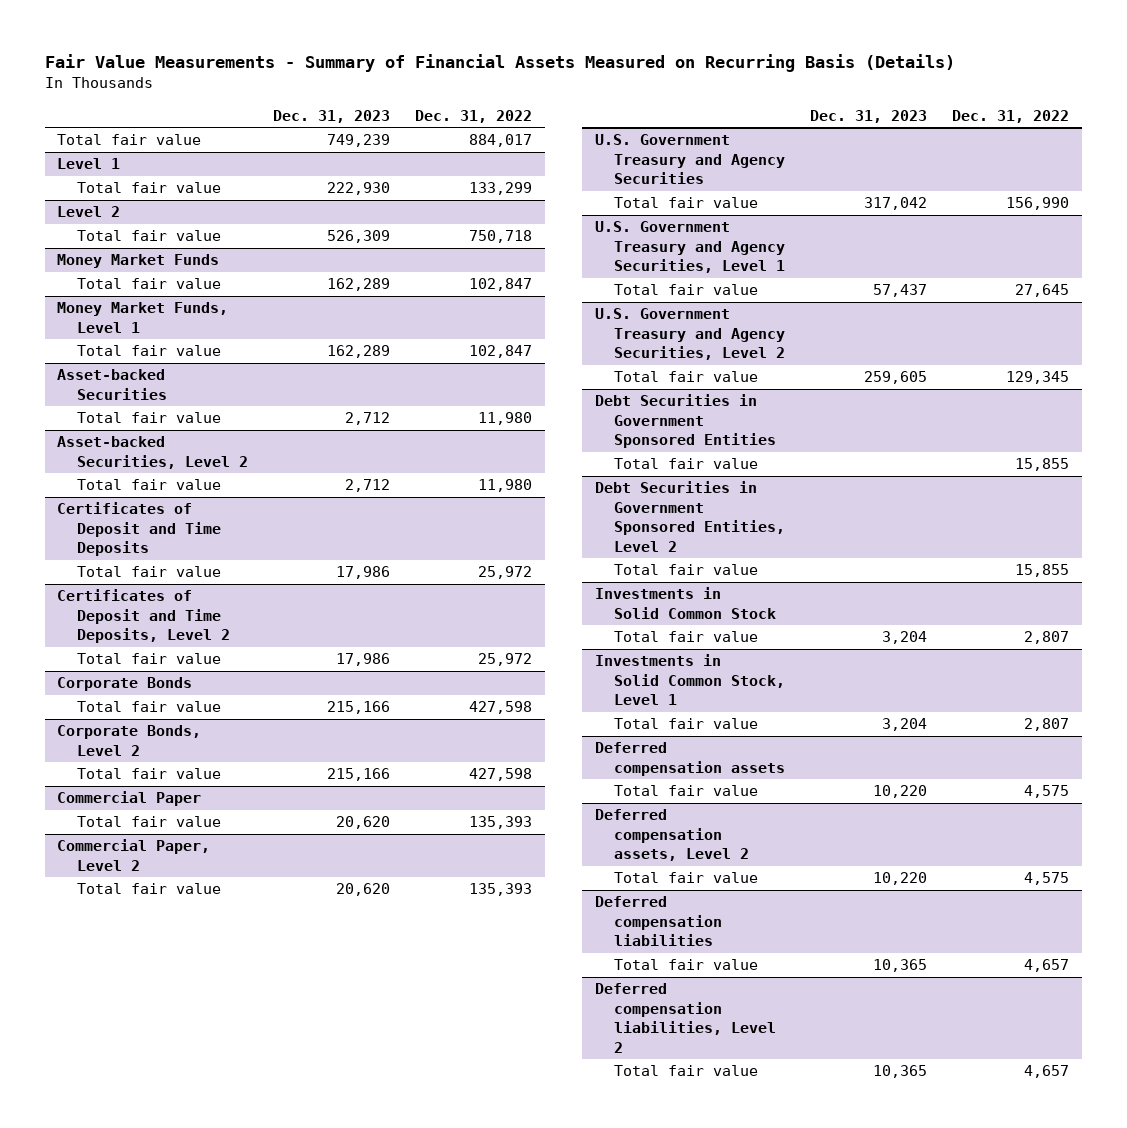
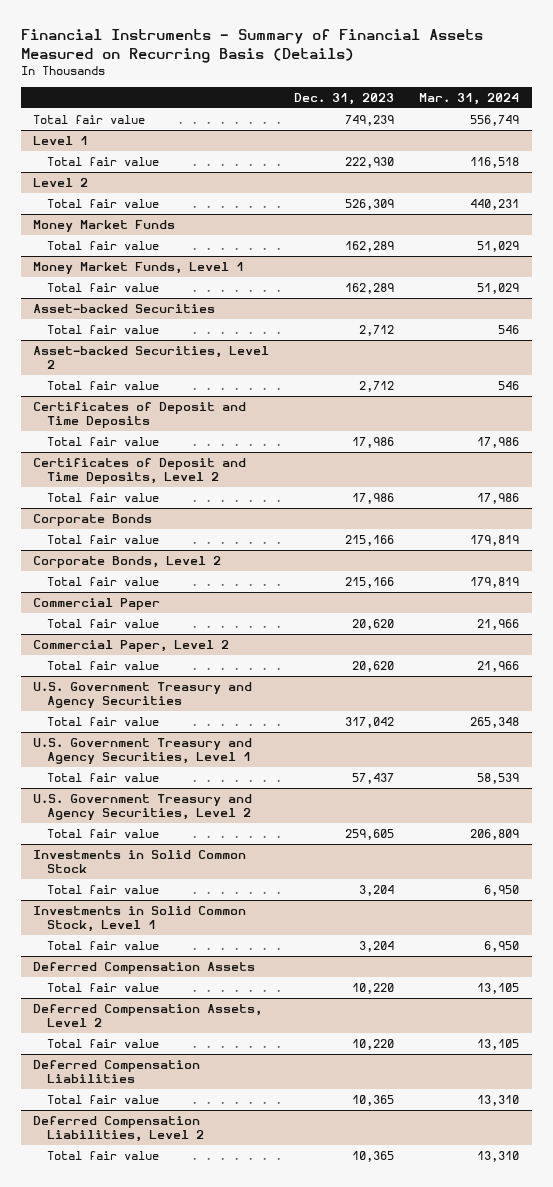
[44,54,955,73] Fair Value Measurements - Summary of Financial Assets Measured on Recurring Basis (Details) -> [20,28,483,63] Financial Instruments - Summary of Financial Assets Measured on Recurring Basis (Details)
[415,109,533,123] Dec. 31, 2022 -> none
none -> [419,93,520,106] Mar. 31, 2024
[594,394,776,449] Debt Securities in Government Sponsored Entities -> none
[613,458,758,470] Total fair value -> none
[594,481,785,552] Debt Securities in Government Sponsored Entities, Level 2 -> none
[613,564,758,576] Total fair value -> none
[594,742,785,776] Deferred compensation assets -> [33,961,256,974] Deferred Compensation Assets
[594,809,749,862] Deferred compensation assets, Level 2 -> [33,1003,263,1028] Deferred Compensation Assets, Level 2
[594,896,722,947] Deferred compensation liabilities -> [33,1059,201,1084] Deferred Compensation Liabilities
[594,983,776,1053] Deferred compensation liabilities, Level 2 -> [33,1115,204,1143] Deferred Compensation Liabilities, Level 2

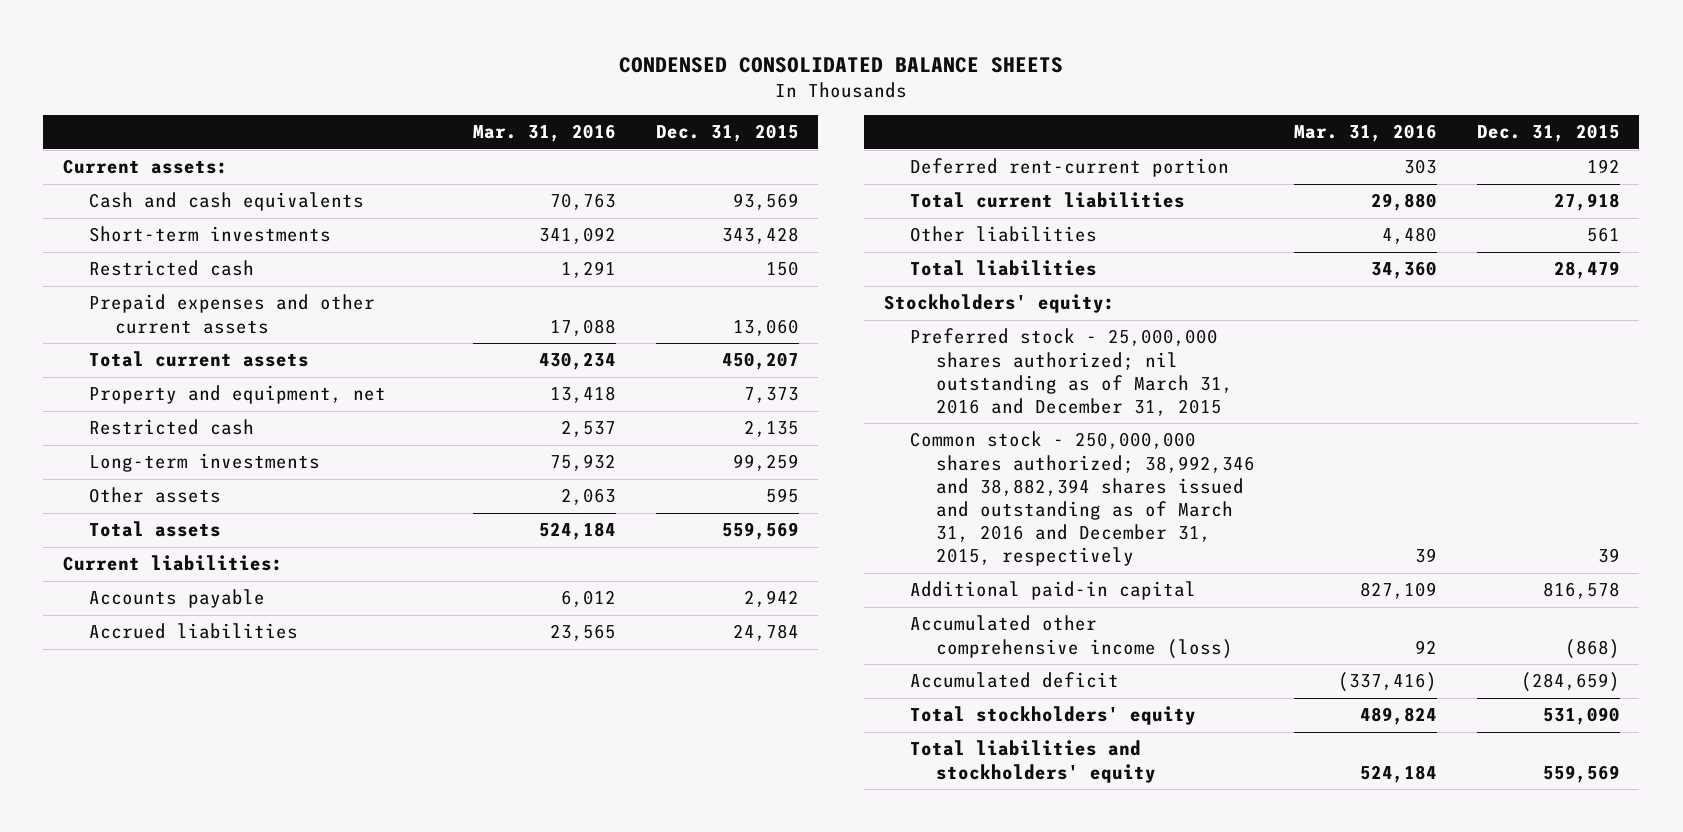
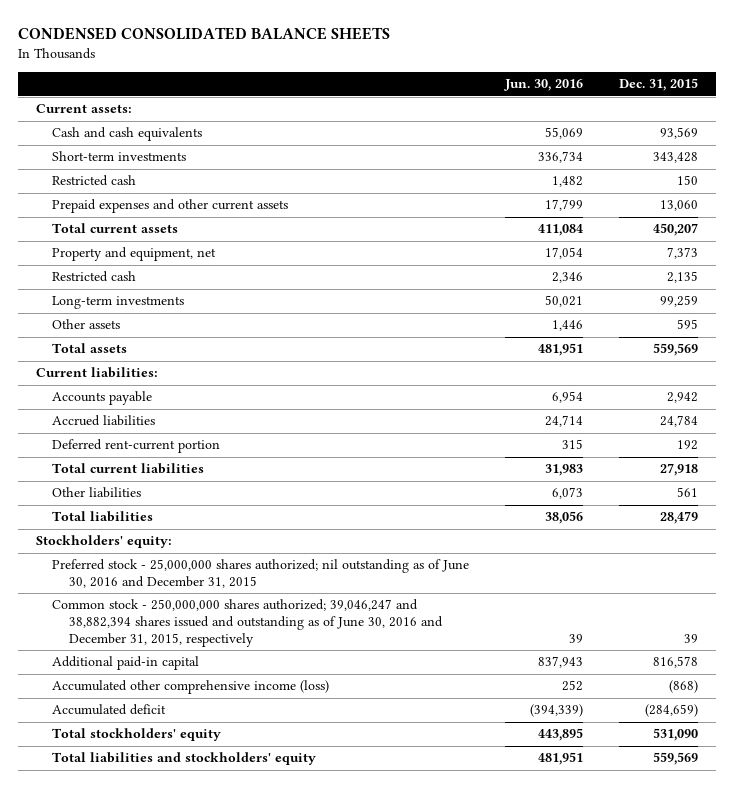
[473,124,617,143] Mar. 31, 2016 -> none
none -> [504,79,584,92] Jun. 30, 2016
[909,328,1233,417] Preferred stock - 25,000,000 shares authorized; nil outstanding as of March 31, 2016 and December 31, 2015 -> [52,559,470,588] Preferred stock - 25,000,000 shares authorized; nil outstanding as of June 30, 2016 and December 31, 2015
[909,431,1255,567] Common stock - 250,000,000 shares authorized; 38,992,346 and 38,882,394 shares issued and outstanding as of March 31, 2016 and December 31, 2015, respectively -> [52,599,443,647] Common stock - 250,000,000 shares authorized; 39,046,247 and 38,882,394 shares issued and outstanding as of June 30, 2016 and December 31, 2015, respectively

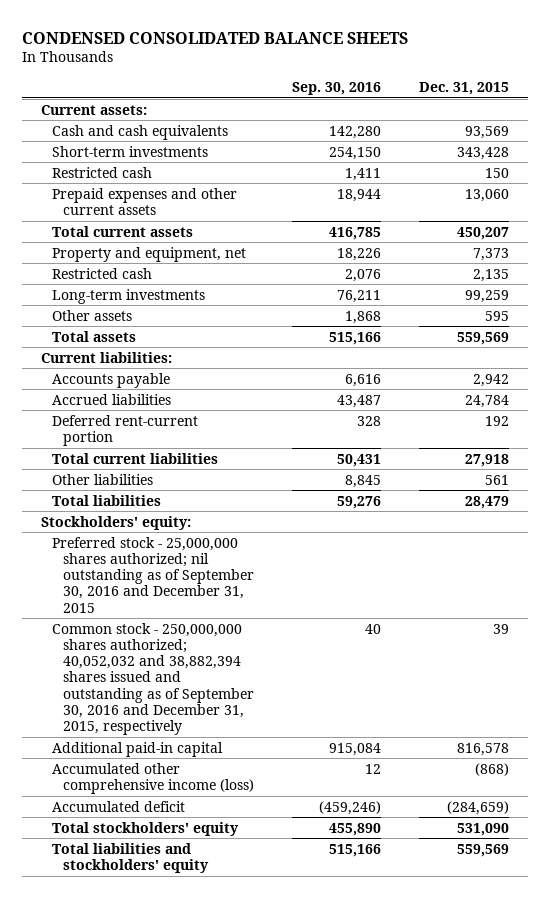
[504,79,584,92] Jun. 30, 2016 -> none
none -> [291,81,381,95] Sep. 30, 2016
[52,559,470,588] Preferred stock - 25,000,000 shares authorized; nil outstanding as of June 30, 2016 and December 31, 2015 -> [51,536,254,613] Preferred stock - 25,000,000 shares authorized; nil outstanding as of September 30, 2016 and December 31, 2015
[52,599,443,647] Common stock - 250,000,000 shares authorized; 39,046,247 and 38,882,394 shares issued and outstanding as of June 30, 2016 and December 31, 2015, respectively -> [51,622,254,736] Common stock - 250,000,000 shares authorized; 40,052,032 and 38,882,394 shares issued and outstanding as of September 30, 2016 and December 31, 2015, respectively

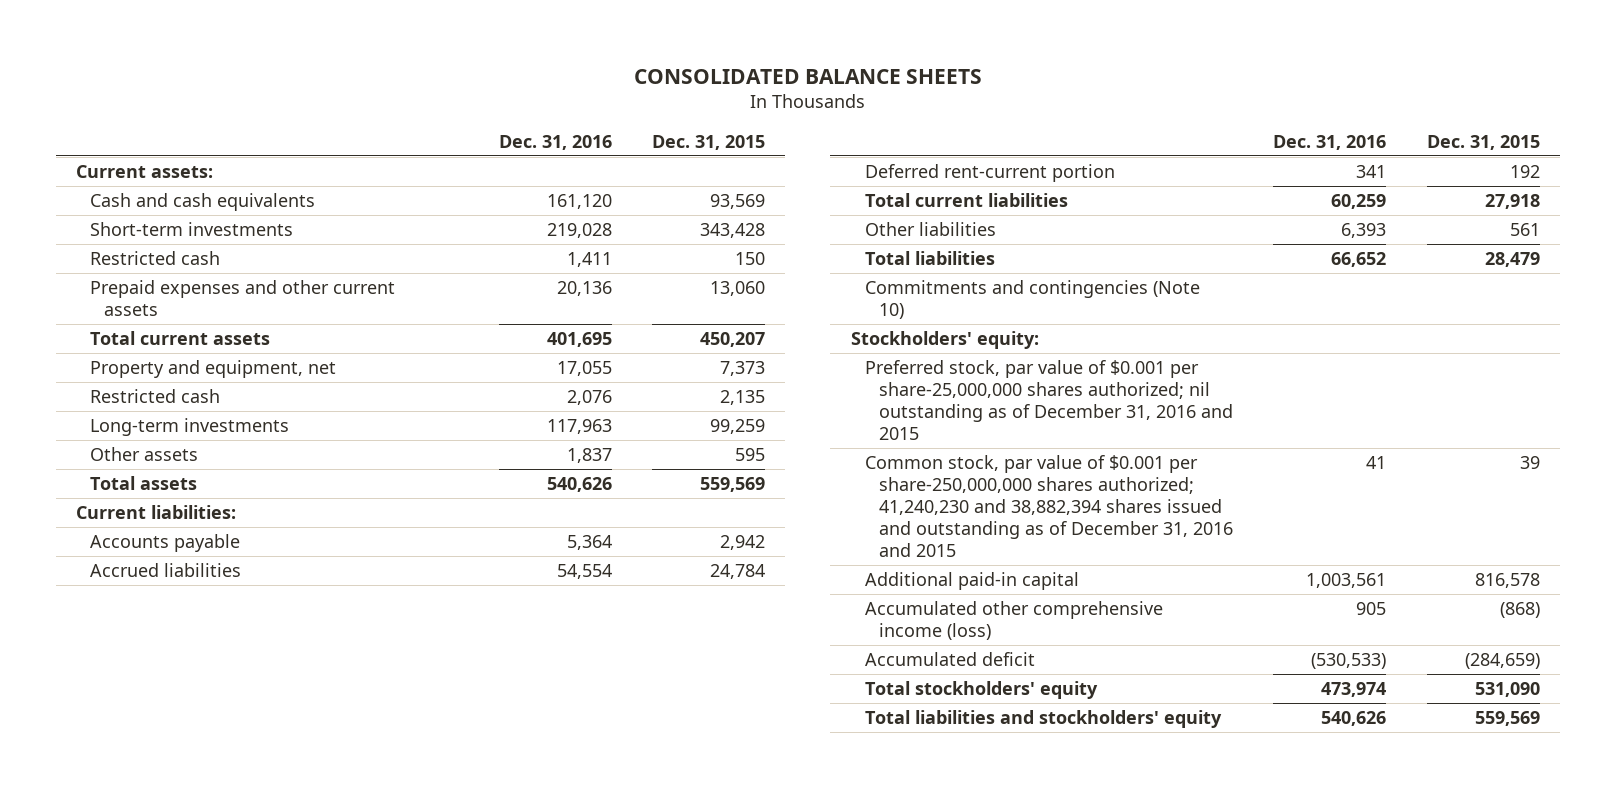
[22,31,409,44] CONDENSED CONSOLIDATED BALANCE SHEETS -> [633,68,982,84] CONSOLIDATED BALANCE SHEETS
[291,81,381,95] Sep. 30, 2016 -> none
none -> [498,134,612,150] Dec. 31, 2016
none -> [864,280,1200,320] Commitments and contingencies (Note 10)
[51,536,254,613] Preferred stock - 25,000,000 shares authorized; nil outstanding as of September 30, 2016 and December 31, 2015 -> [864,360,1234,440] Preferred stock, par value of $0.001 per share-25,000,000 shares authorized; nil outstanding as of December 31, 2016 and 2015
[51,622,254,736] Common stock - 250,000,000 shares authorized; 40,052,032 and 38,882,394 shares issued and outstanding as of September 30, 2016 and December 31, 2015, respectively -> [864,455,1234,557] Common stock, par value of $0.001 per share-250,000,000 shares authorized; 41,240,230 and 38,882,394 shares issued and outstanding as of December 31, 2016 and 2015

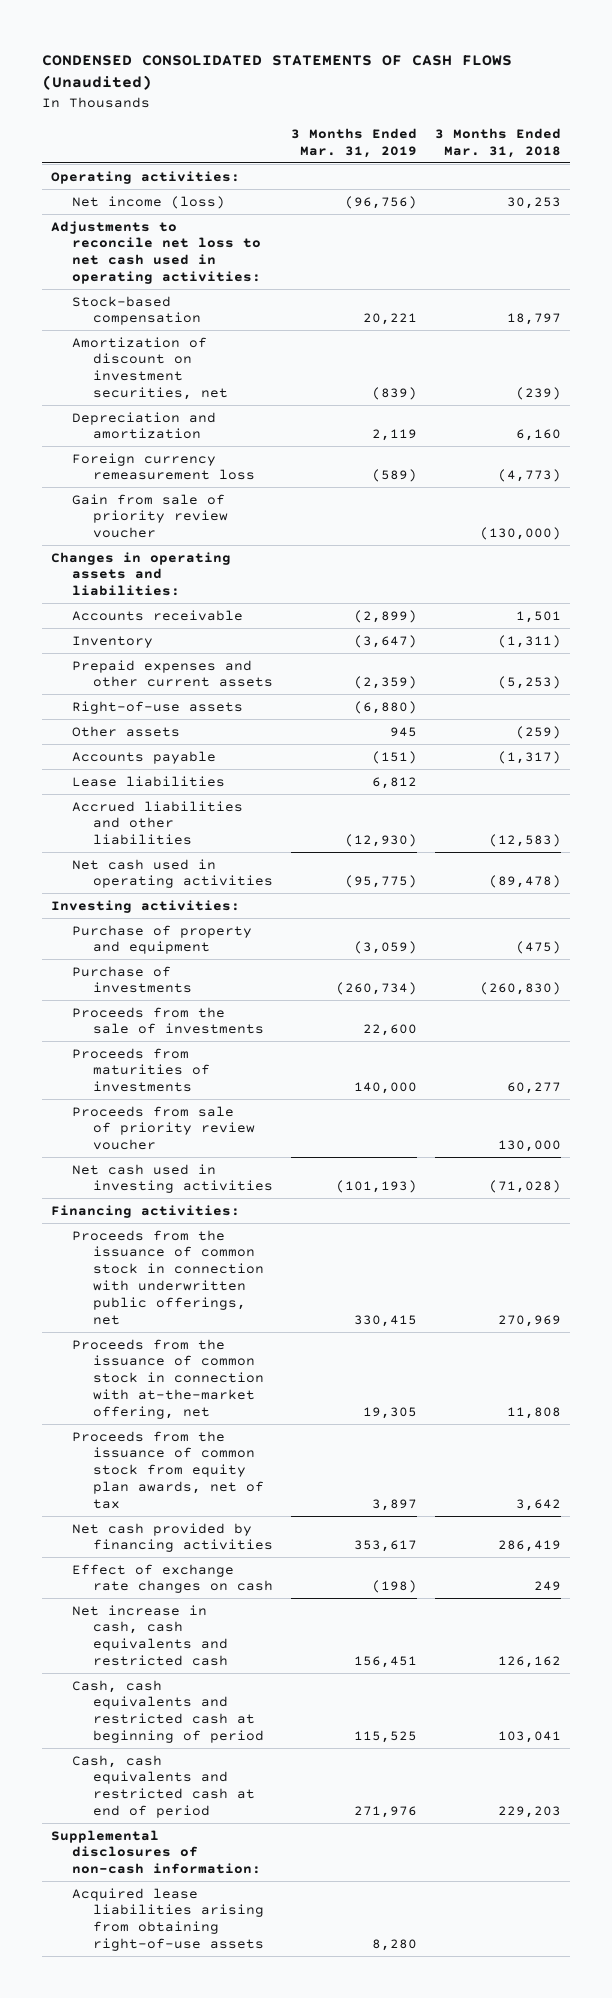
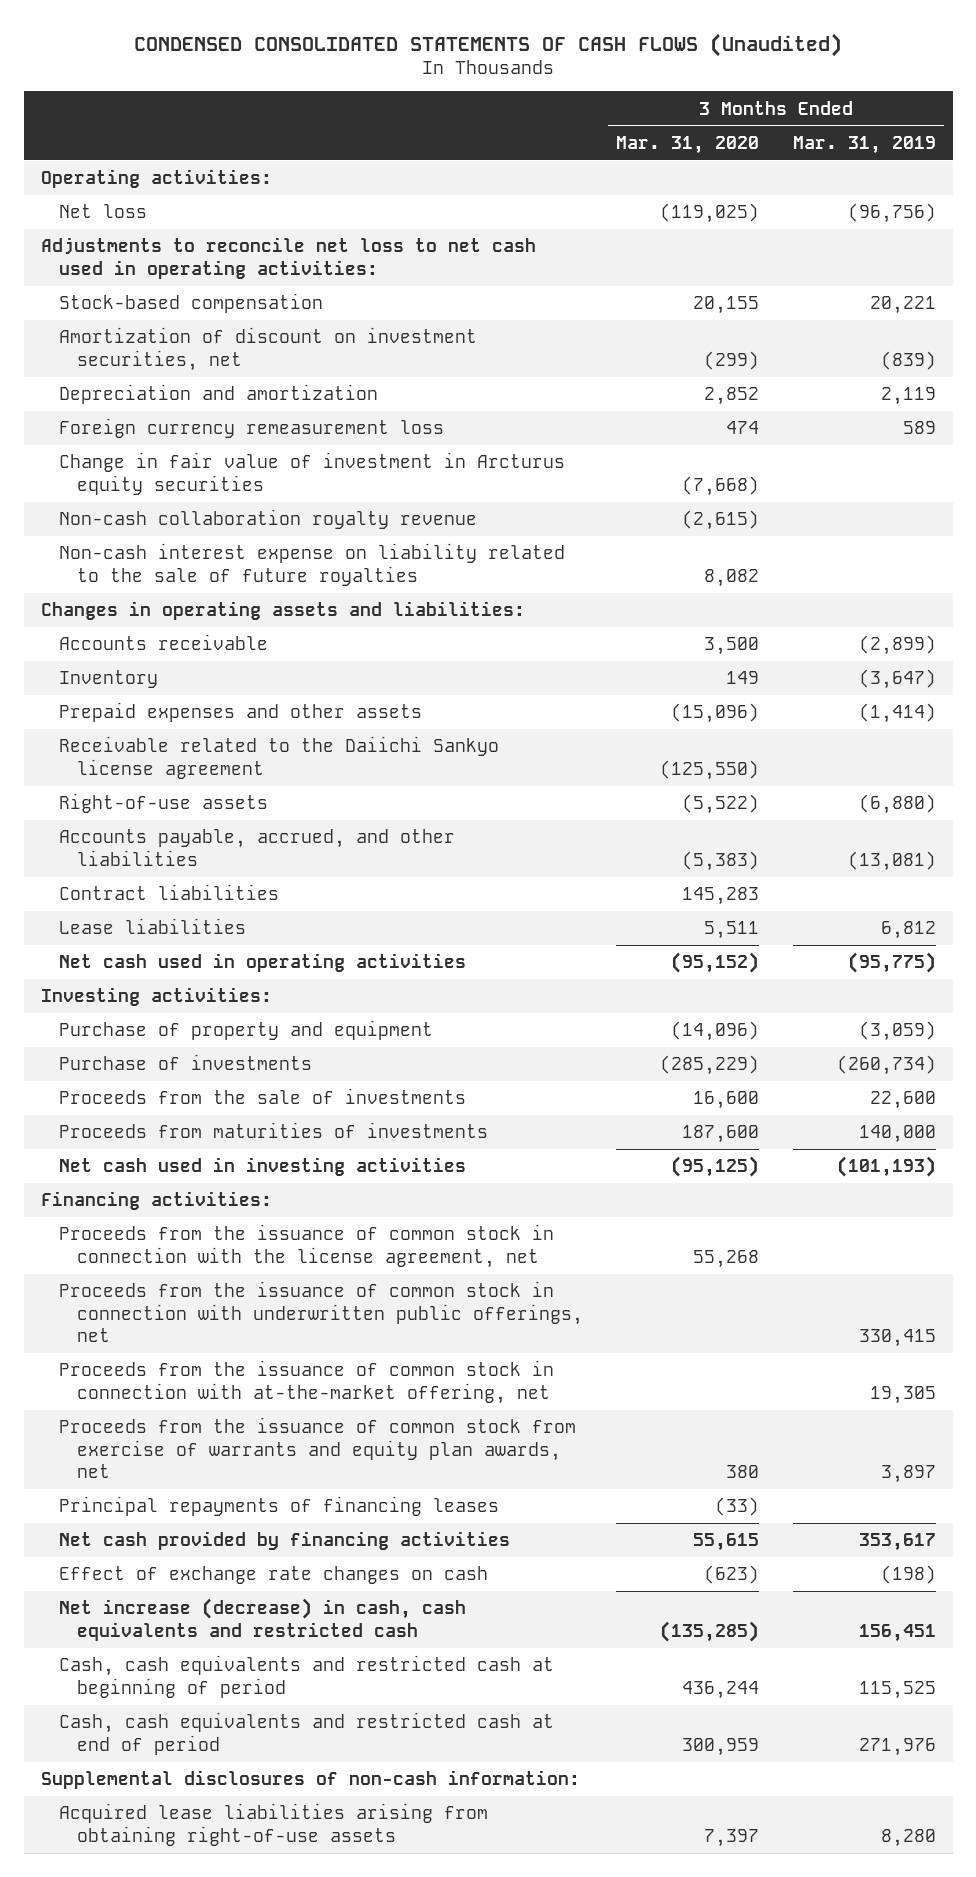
[434,127,561,158] 3 Months Ended Mar. 31, 2018 -> none
none -> [616,135,760,154] Mar. 31, 2020
[72,195,226,209] Net income (loss) -> [58,204,147,219] Net loss
[72,493,229,539] Gain from sale of priority review voucher -> none
[372,469,418,483] (589) -> [902,421,936,435] 589
none -> [58,452,565,495] Change in fair value of investment in Arcturus equity securities
none -> [58,509,477,530] Non-cash collaboration royalty revenue
none -> [58,543,565,586] Non-cash interest expense on liability related to the sale of future royalties
[72,659,274,688] Prepaid expenses and other current assets -> [58,702,422,723] Prepaid expenses and other assets
[354,676,418,690] (2,359) -> [858,703,936,724] (1,414)
none -> [58,736,499,779] Receivable related to the Daiichi Sankyo license agreement
[72,725,181,737] Other assets -> none
[72,750,217,764] Accounts payable -> none
none -> [58,829,455,866] Accounts payable, accrued, and other liabilities
none -> [58,884,279,901] Contract liabilities
[72,800,244,846] Accrued liabilities and other liabilities -> none
[72,1105,256,1151] Proceeds from sale of priority review voucher -> none
none -> [58,1224,554,1268] Proceeds from the issuance of common stock in connection with the license agreement, net
[72,1430,265,1510] Proceeds from the issuance of common stock from equity plan awards, net of tax -> [58,1417,576,1478] Proceeds from the issuance of common stock from exercise of warrants and equity plan awards, net
none -> [58,1496,499,1517] Principal repayments of financing leases
[72,1604,229,1667] Net increase in cash, cash equivalents and restricted cash -> [58,1598,466,1641] Net increase (decrease) in cash, cash equivalents and restricted cash

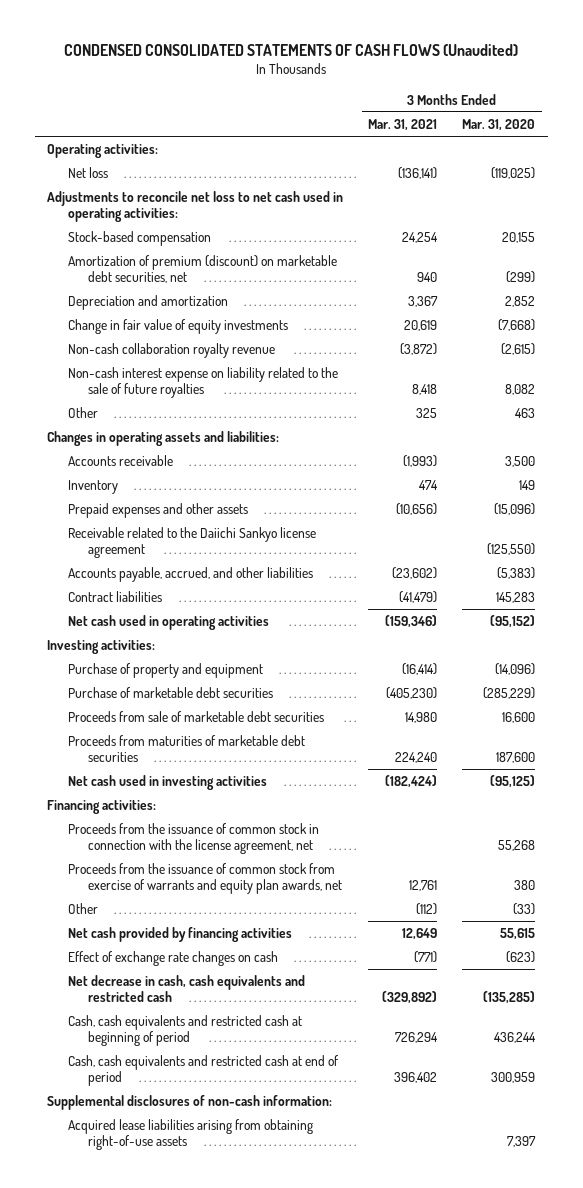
[792,135,936,154] Mar. 31, 2019 -> none
none -> [368,119,438,132] Mar. 31, 2021
[58,327,477,371] Amortization of discount on investment securities, net -> [67,255,337,284] Amortization of premium (discount) on marketable debt securities, net
[58,418,444,439] Foreign currency remeasurement loss -> none
[58,452,565,495] Change in fair value of investment in Arcturus equity securities -> [67,319,288,335] Change in fair value of equity investments
none -> [67,407,98,419] Other
[58,793,268,814] Right-of-use assets -> none
[58,918,246,935] Lease liabilities -> none
[58,1054,312,1071] Purchase of investments -> [67,687,273,699] Purchase of marketable debt securities
[58,1088,466,1105] Proceeds from the sale of investments -> [67,711,324,723] Proceeds from sale of marketable debt securities
[58,1122,488,1139] Proceeds from maturities of investments -> [67,735,305,763] Proceeds from maturities of marketable debt securities
[58,1281,583,1342] Proceeds from the issuance of common stock in connection with underwritten public offerings, net -> none
[58,1360,554,1404] Proceeds from the issuance of common stock in connection with at-the-market offering, net -> none
[58,1496,499,1517] Principal repayments of financing leases -> none
none -> [67,903,98,915] Other
[58,1598,466,1641] Net increase (decrease) in cash, cash equivalents and restricted cash -> [67,975,305,1003] Net decrease in cash, cash equivalents and restricted cash

